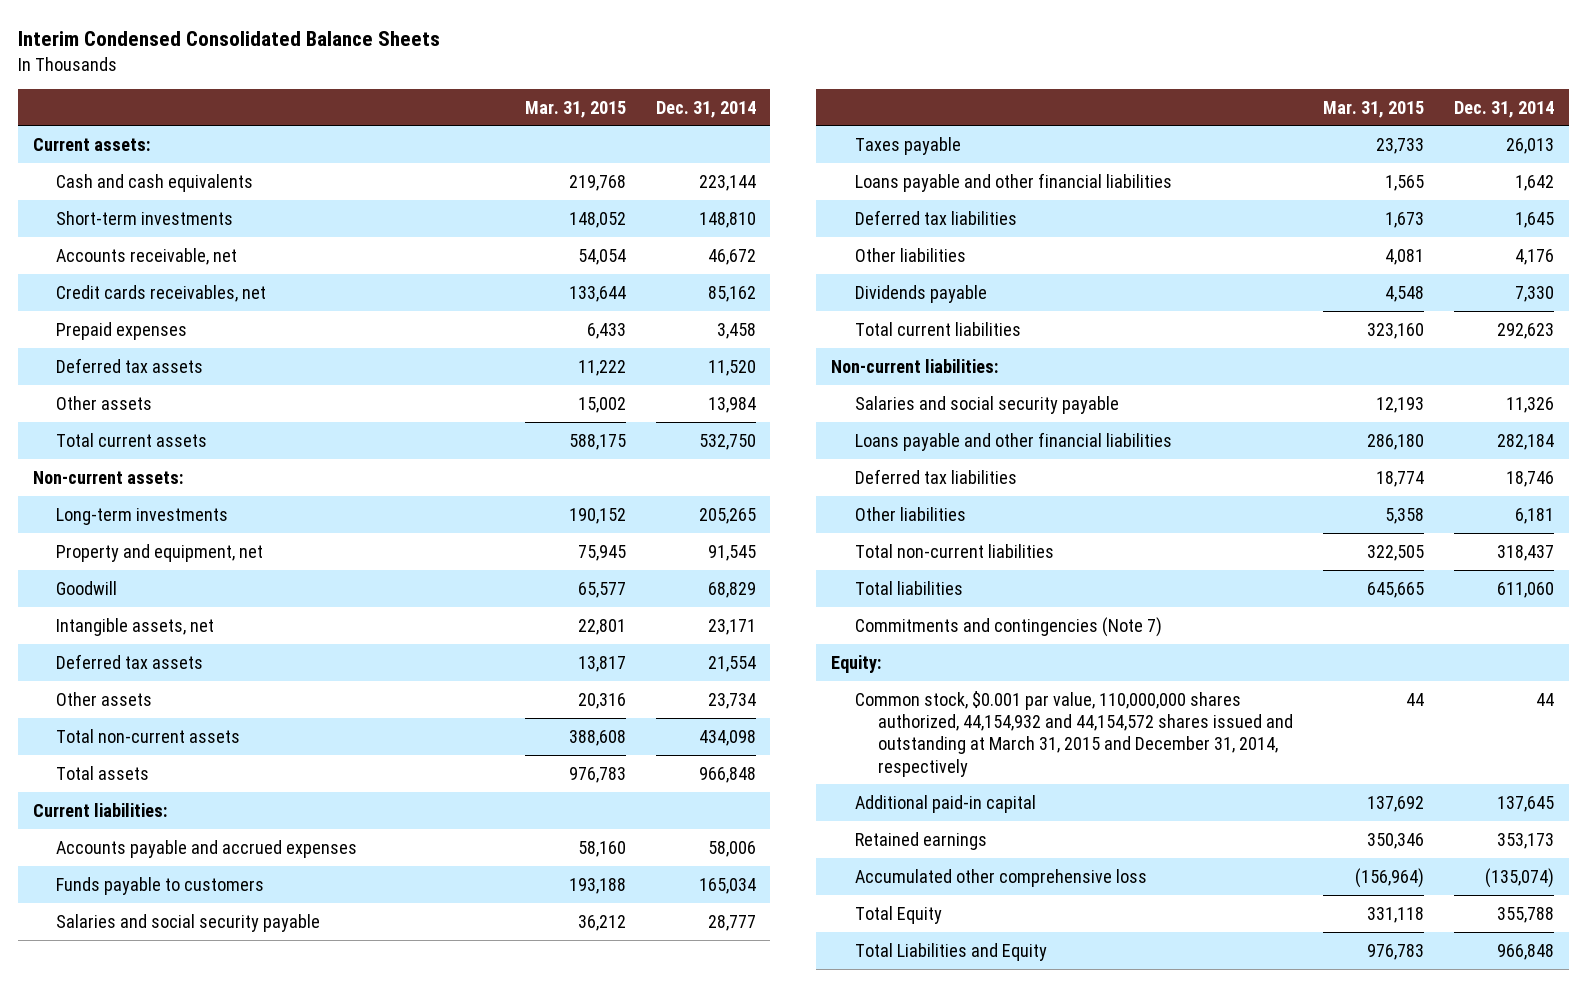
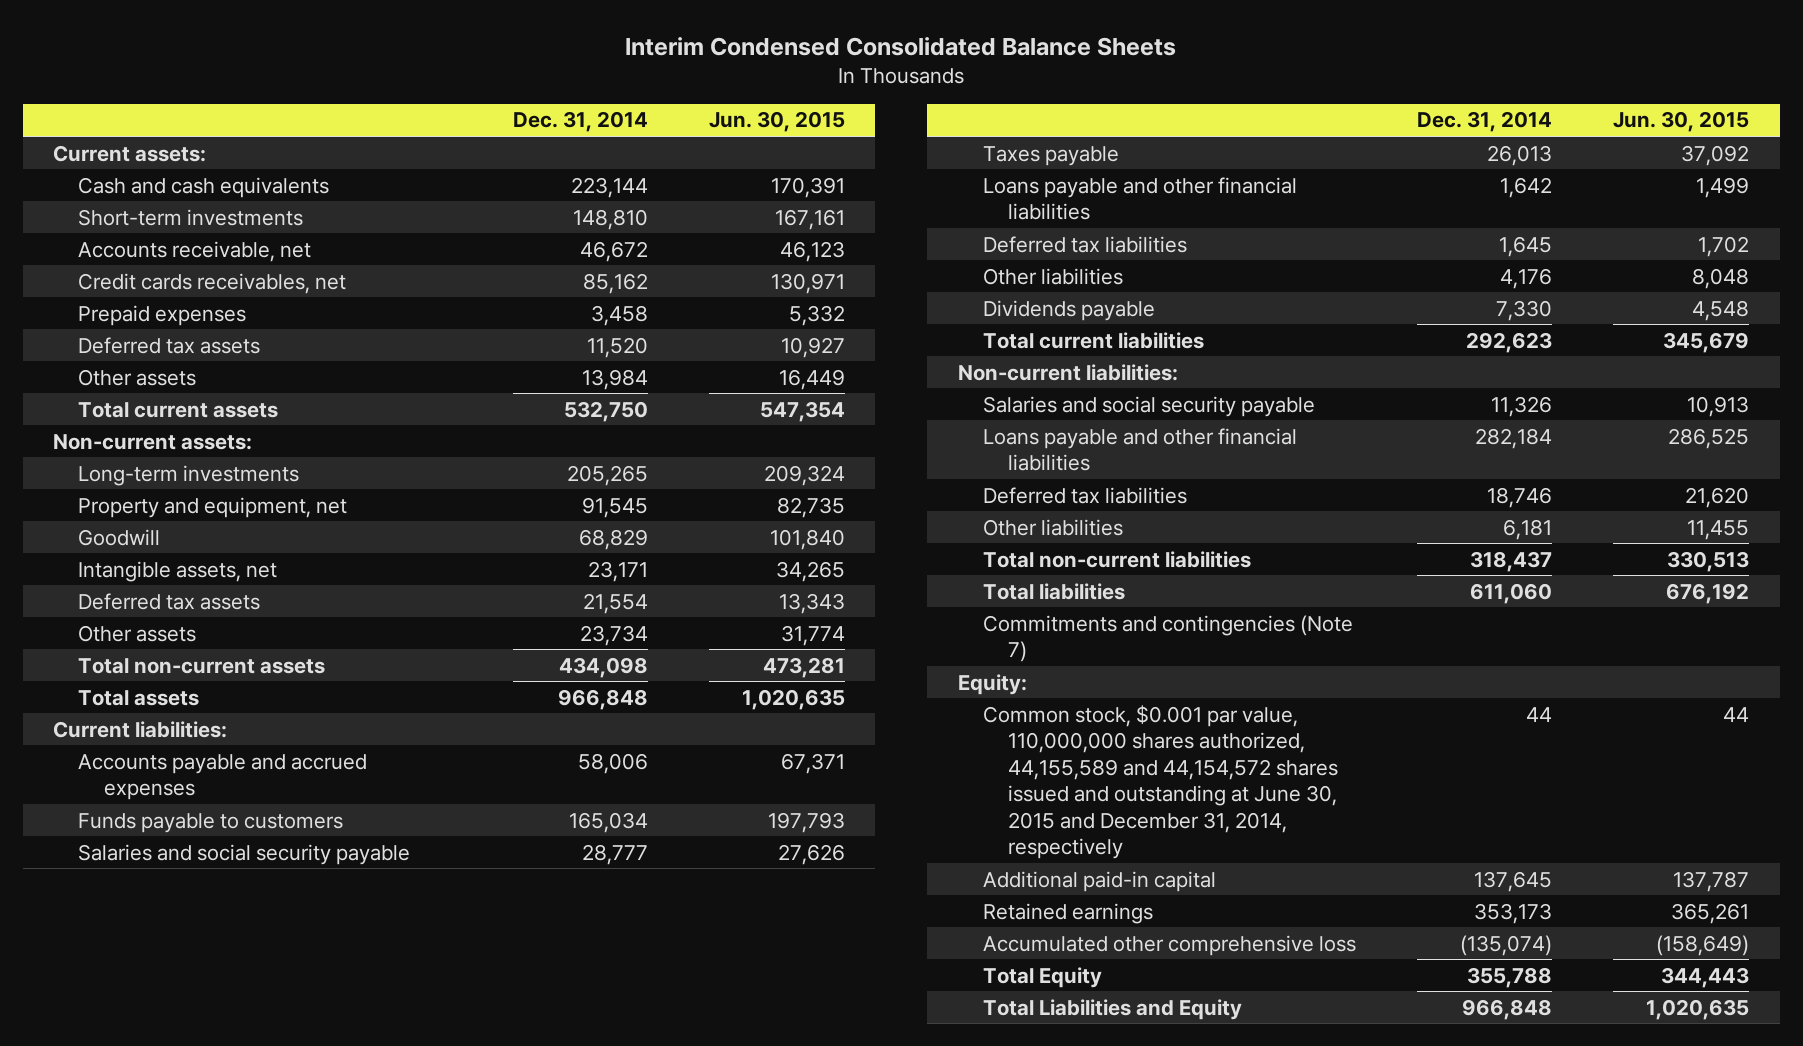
[524,100,626,118] Mar. 31, 2015 -> none
none -> [708,111,845,133] Jun. 30, 2015
[854,690,1294,777] Common stock, $0.001 par value, 110,000,000 shares authorized, 44,154,932 and 44,154,572 shares issued and outstanding at March 31, 2015 and December 31, 2014, respectively -> [983,704,1339,860] Common stock, $0.001 par value, 110,000,000 shares authorized, 44,155,589 and 44,154,572 shares issued and outstanding at June 30, 2015 and December 31, 2014, respectively

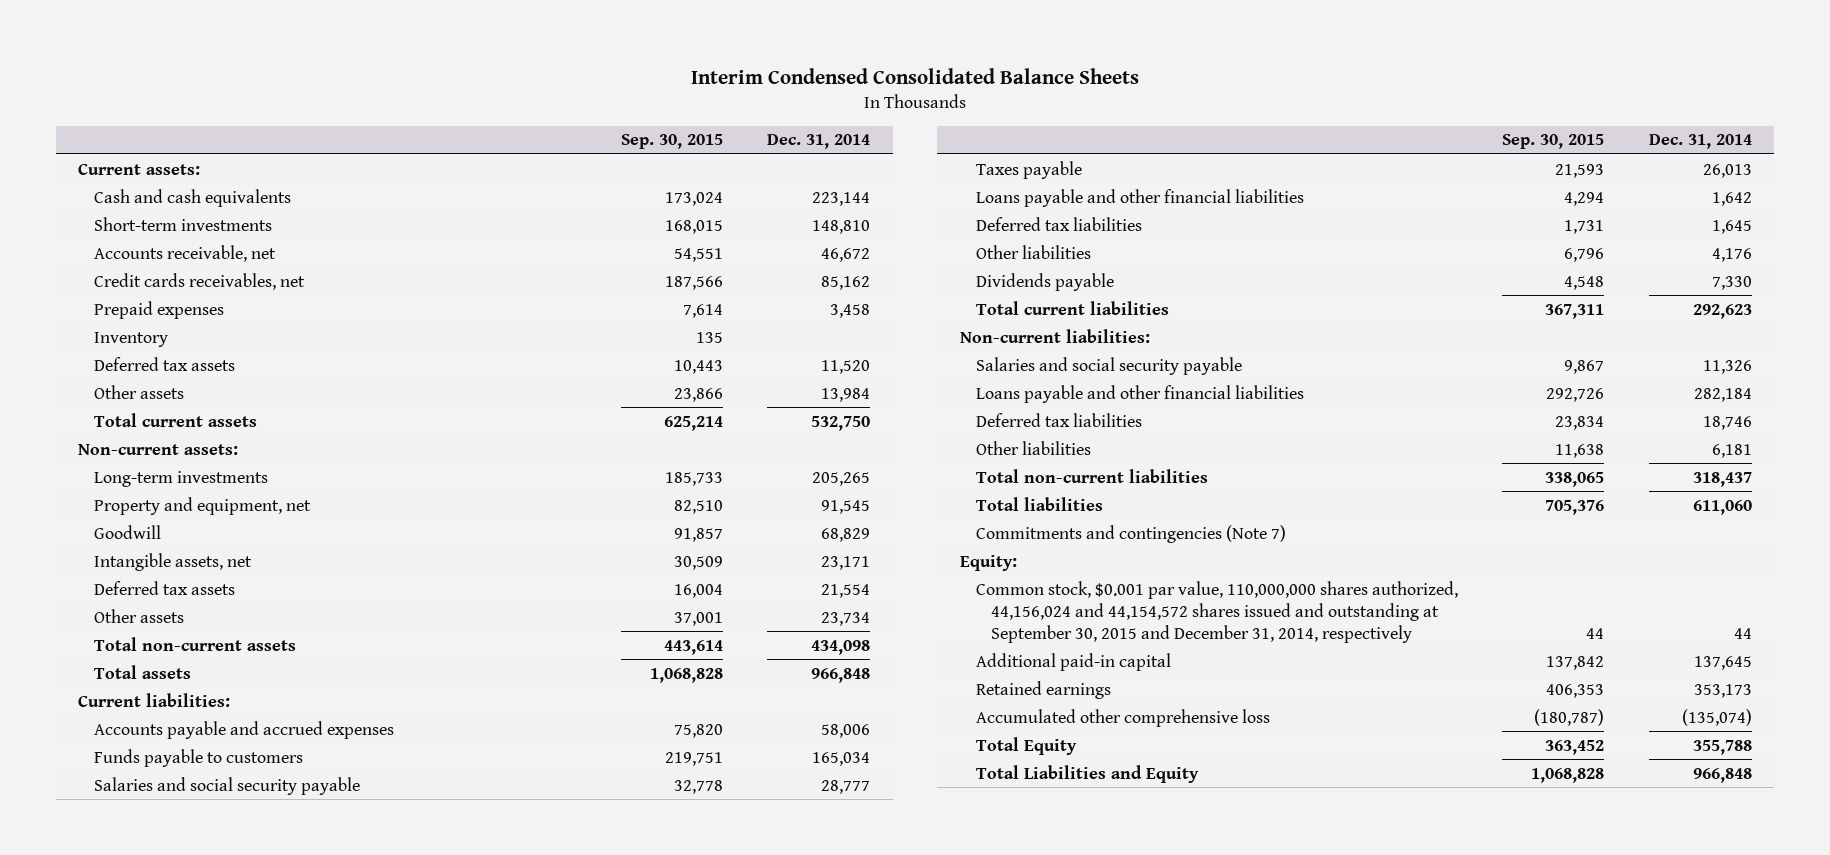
[708,111,845,133] Jun. 30, 2015 -> none
none -> [620,134,723,150] Sep. 30, 2015
none -> [93,331,168,347] Inventory
[983,704,1339,860] Common stock, $0.001 par value, 110,000,000 shares authorized, 44,155,589 and 44,154,572 shares issued and outstanding at June 30, 2015 and December 31, 2014, respectively -> [975,580,1458,644] Common stock, $0.001 par value, 110,000,000 shares authorized, 44,156,024 and 44,154,572 shares issued and outstanding at September 30, 2015 and December 31, 2014, respectively

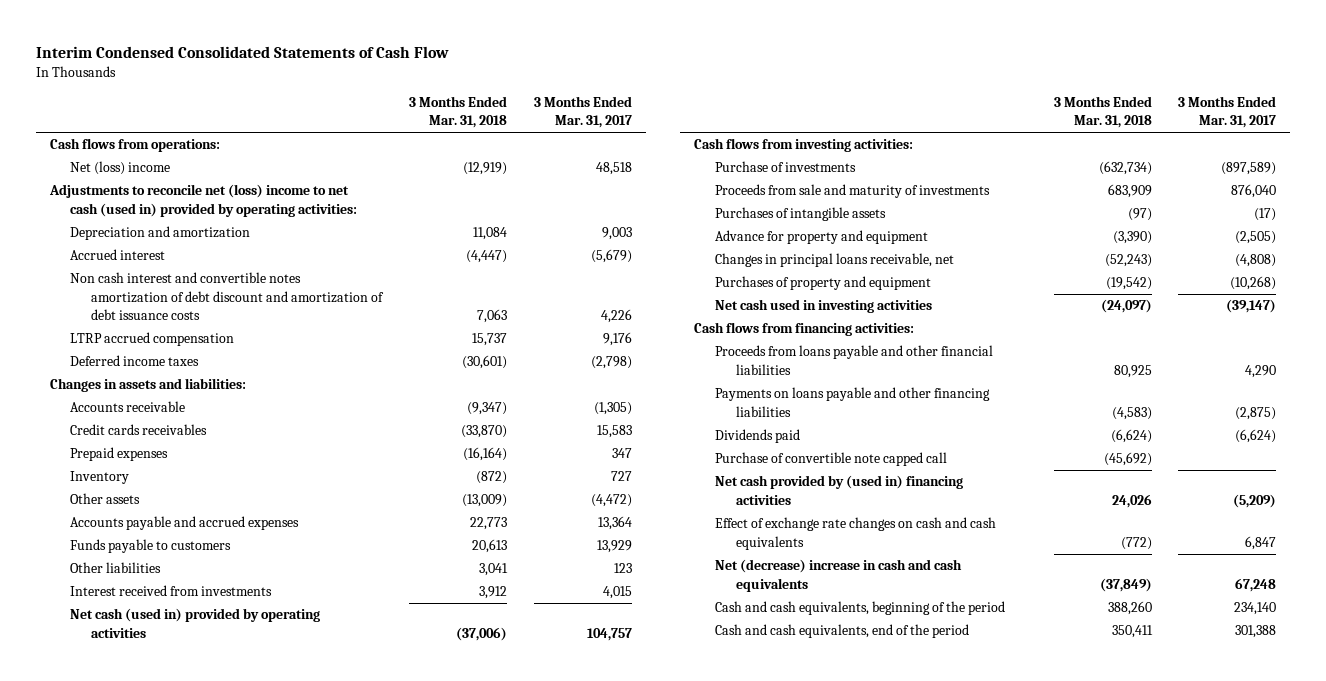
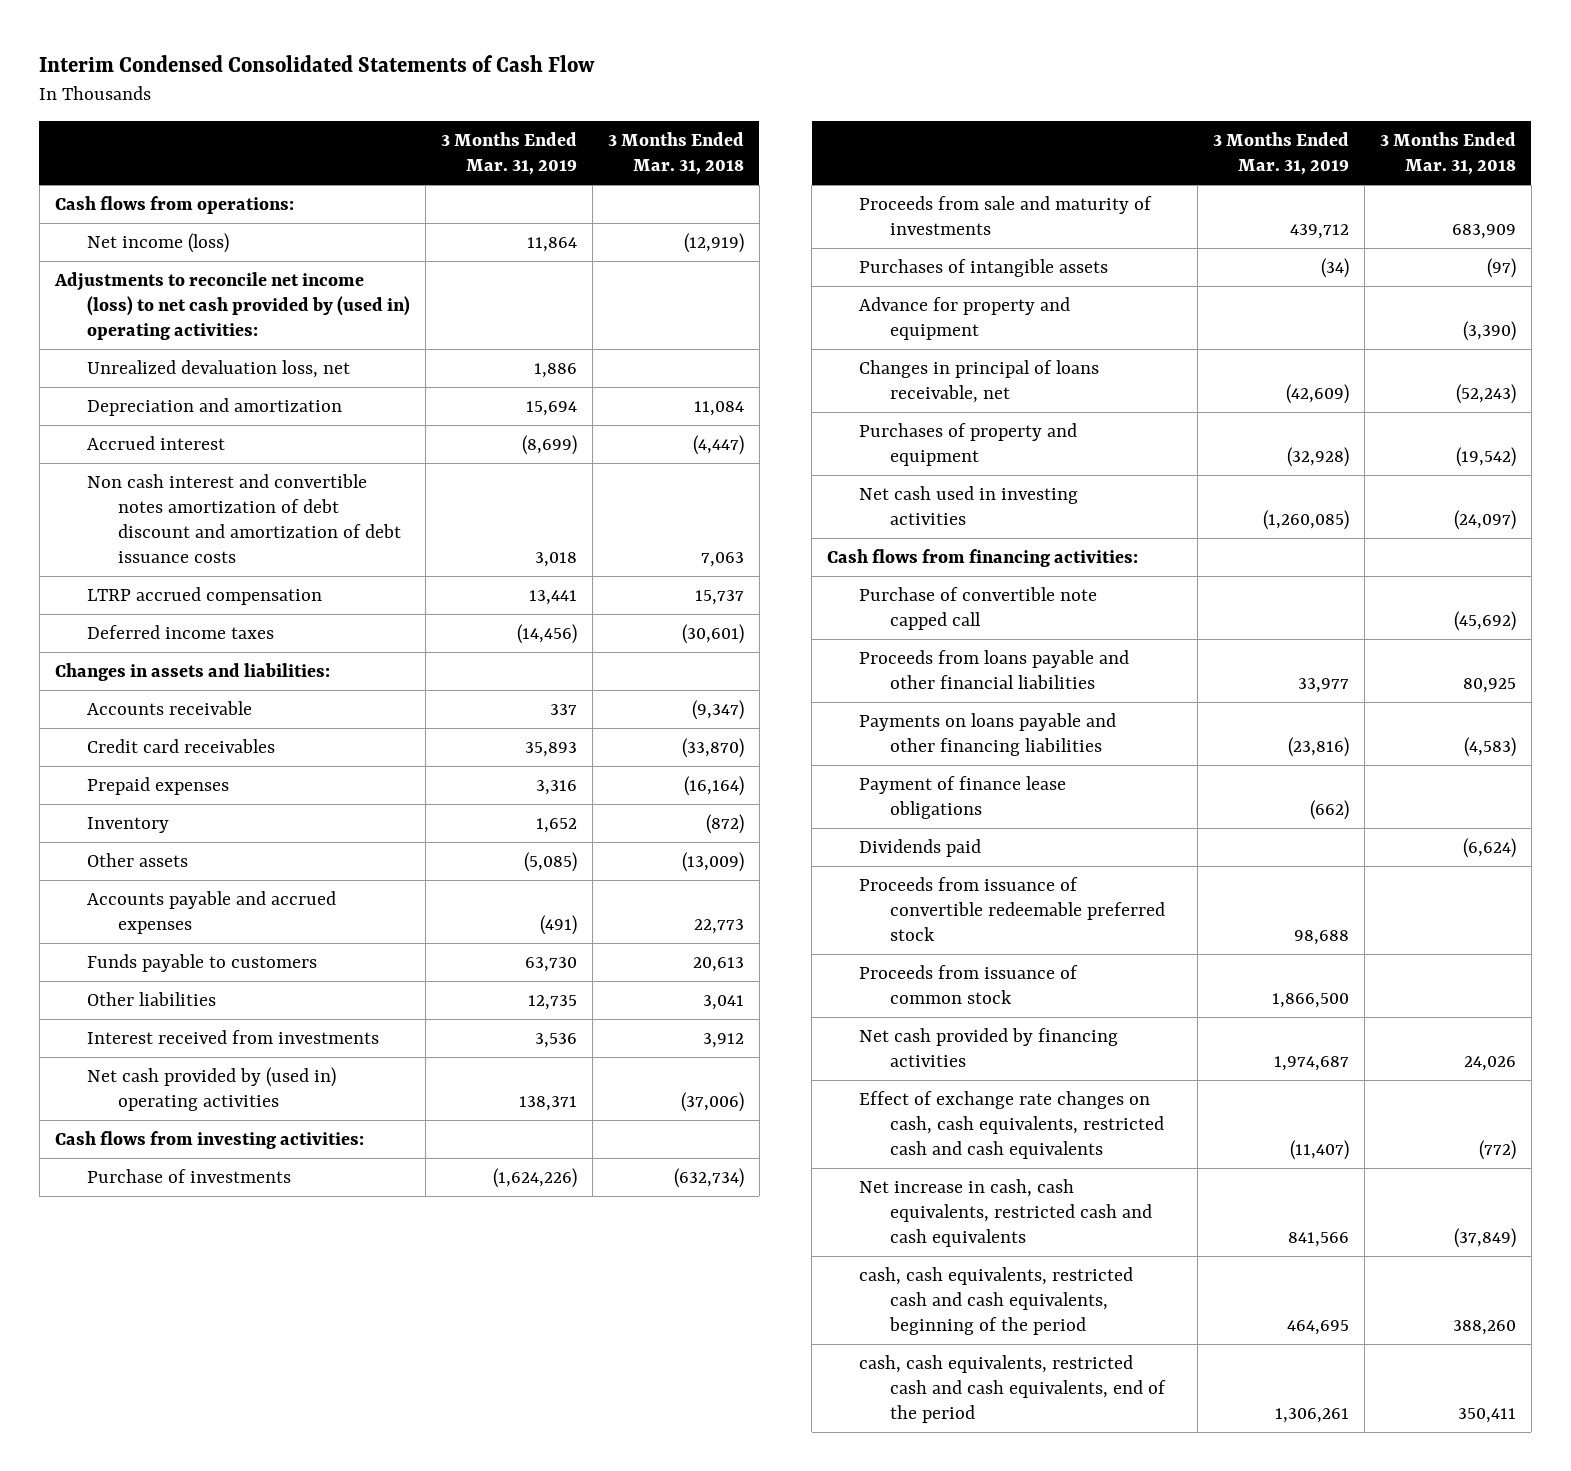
[534,96,633,129] 3 Months Ended Mar. 31, 2017 -> none
none -> [440,132,577,176] 3 Months Ended Mar. 31, 2019
[70,161,171,176] Net (loss) income -> [86,232,229,253] Net income (loss)
[48,184,358,217] Adjustments to reconcile net (loss) income to net cash (used in) provided by operating activities: -> [54,271,410,341] Adjustments to reconcile net income (loss) to net cash provided by (used in) operating activities:
none -> [86,359,350,378] Unrealized devaluation loss, net
[70,424,208,436] Credit cards receivables -> [86,738,275,753] Credit card receivables
[70,608,321,638] Net cash (used in) provided by operating activities -> [86,1066,336,1112] Net cash provided by (used in) operating activities
[714,253,954,268] Changes in principal loans receivable, net -> [858,359,1099,404] Changes in principal of loans receivable, net
[714,452,947,467] Purchase of convertible note capped call -> [858,586,1097,631] Purchase of convertible note capped call
none -> [858,775,1066,820] Payment of finance lease obligations
none -> [858,876,1166,942] Proceeds from issuance of convertible redeemable preferred stock
none -> [858,964,1078,1005] Proceeds from issuance of common stock
[714,475,963,505] Net cash provided by (used in) financing activities -> [858,1027,1118,1068] Net cash provided by financing activities
[714,517,996,550] Effect of exchange rate changes on cash and cash equivalents -> [858,1090,1165,1160] Effect of exchange rate changes on cash, cash equivalents, restricted cash and cash equivalents
[714,559,962,592] Net (decrease) increase in cash and cash equivalents -> [858,1178,1153,1248] Net increase in cash, cash equivalents, restricted cash and cash equivalents
[714,601,1005,616] Cash and cash equivalents, beginning of the period -> [858,1266,1133,1336] cash, cash equivalents, restricted cash and cash equivalents, beginning of the period
[714,624,969,639] Cash and cash equivalents, end of the period -> [858,1354,1167,1424] cash, cash equivalents, restricted cash and cash equivalents, end of the period

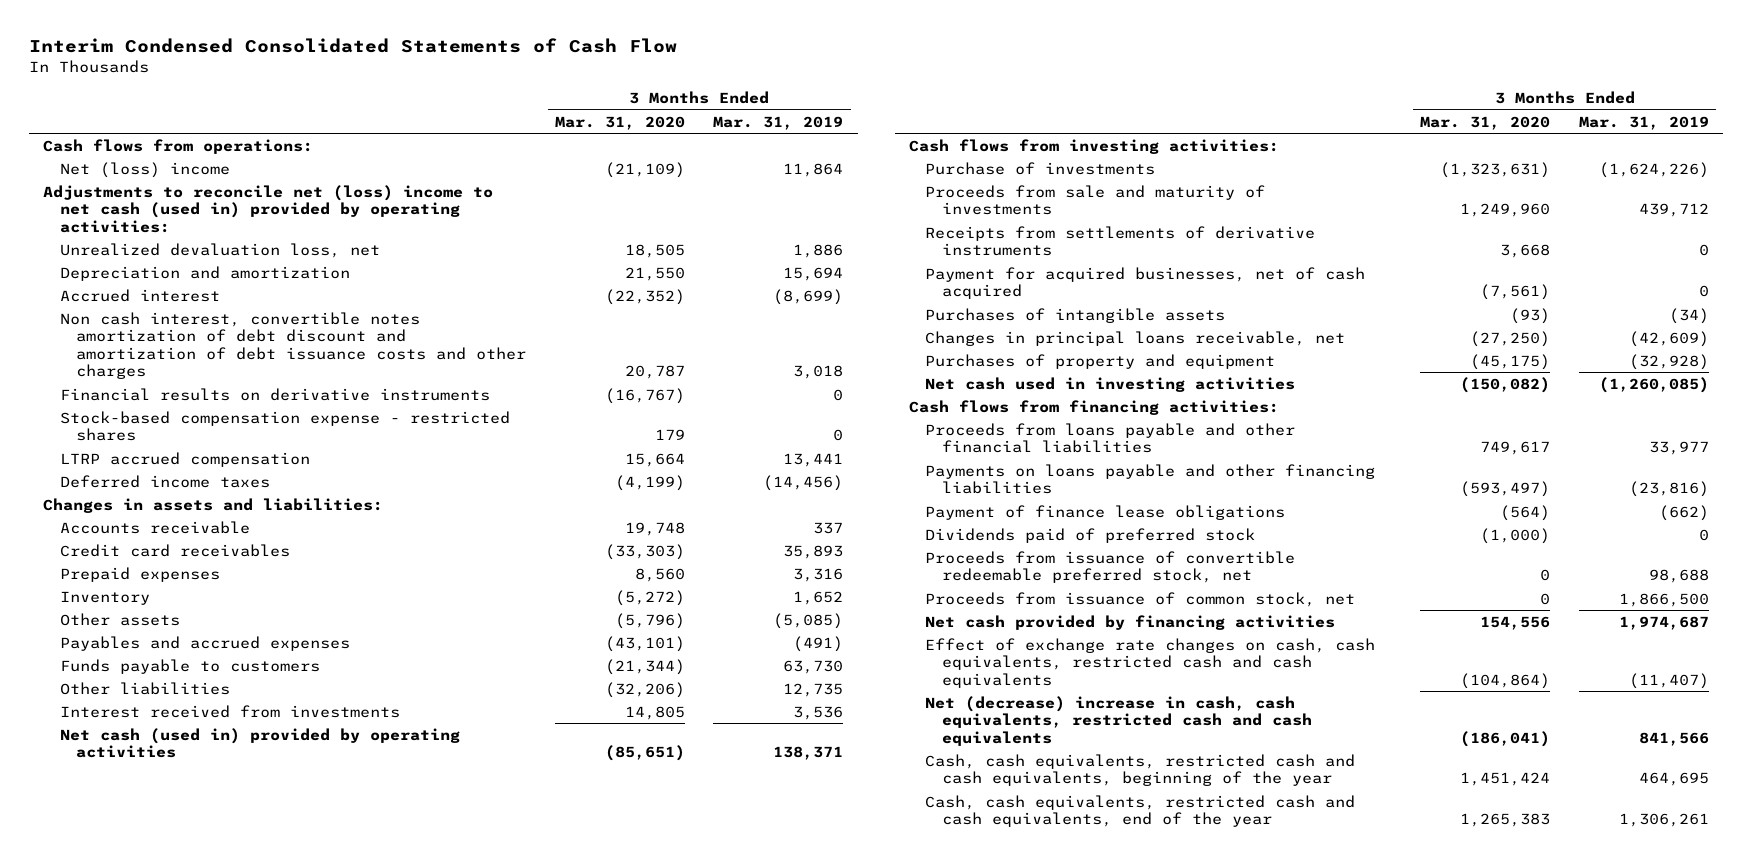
[607,132,744,176] 3 Months Ended Mar. 31, 2018 -> none
none -> [554,115,685,130] Mar. 31, 2020
[86,232,229,253] Net income (loss) -> [59,161,230,178] Net (loss) income
[54,271,410,341] Adjustments to reconcile net income (loss) to net cash provided by (used in) operating activities: -> [43,184,494,233] Adjustments to reconcile net (loss) income to net cash (used in) provided by operating activities:
[86,473,402,564] Non cash interest and convertible notes amortization of debt discount and amortization of debt issuance costs -> [59,311,527,380] Non cash interest, convertible notes amortization of debt discount and amortization of debt issuance costs and other charges
none -> [59,387,490,401] Financial results on derivative instruments
none -> [59,410,510,442] Stock-based compensation expense - restricted shares
[86,890,336,935] Accounts payable and accrued expenses -> [59,635,350,651] Payables and accrued expenses
[86,1066,336,1112] Net cash provided by (used in) operating activities -> [59,727,460,759] Net cash (used in) provided by operating activities
none -> [925,225,1316,257] Receipts from settlements of derivative instruments
none -> [925,266,1366,300] Payment for acquired businesses, net of cash acquired
[858,296,1070,341] Advance for property and equipment -> none
[858,359,1099,404] Changes in principal of loans receivable, net -> [925,330,1346,346] Changes in principal loans receivable, net
[858,586,1097,631] Purchase of convertible note capped call -> none
[858,838,981,857] Dividends paid -> none
none -> [925,527,1256,543] Dividends paid of preferred stock
[858,876,1166,942] Proceeds from issuance of convertible redeemable preferred stock -> [925,550,1296,584] Proceeds from issuance of convertible redeemable preferred stock, net
[858,964,1078,1005] Proceeds from issuance of common stock -> [925,591,1356,607] Proceeds from issuance of common stock, net
[858,1178,1153,1248] Net increase in cash, cash equivalents, restricted cash and cash equivalents -> [925,695,1312,746] Net (decrease) increase in cash, cash equivalents, restricted cash and cash equivalents
[858,1266,1133,1336] cash, cash equivalents, restricted cash and cash equivalents, beginning of the period -> [925,753,1356,787] Cash, cash equivalents, restricted cash and cash equivalents, beginning of the year
[858,1354,1167,1424] cash, cash equivalents, restricted cash and cash equivalents, end of the period -> [925,794,1356,828] Cash, cash equivalents, restricted cash and cash equivalents, end of the year

